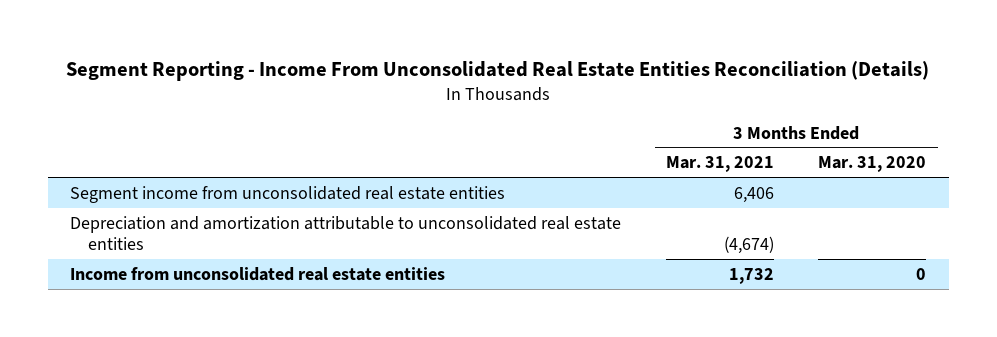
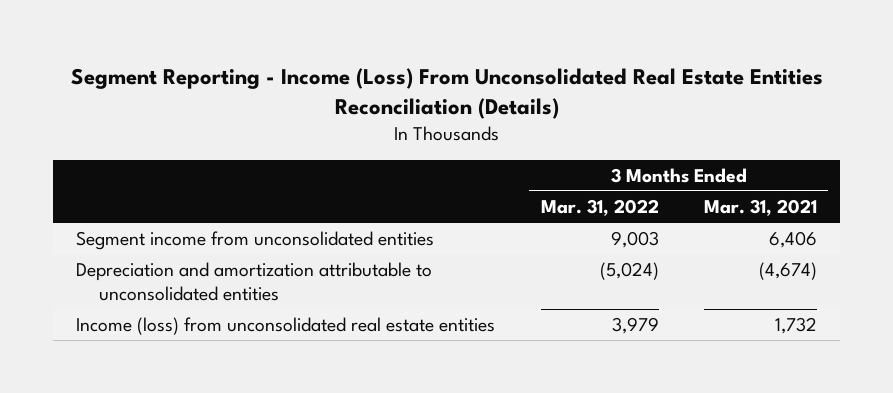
[66,60,930,81] Segment Reporting - Income From Unconsolidated Real Estate Entities Reconciliation (Details) -> [70,67,823,119] Segment Reporting - Income (Loss) From Unconsolidated Real Estate Entities Reconciliation (Details)
[818,156,927,173] Mar. 31, 2020 -> none
none -> [540,198,659,216] Mar. 31, 2022
[70,185,506,203] Segment income from unconsolidated real estate entities -> [76,231,435,251] Segment income from unconsolidated entities
[70,215,622,250] Depreciation and amortization attributable to unconsolidated real estate entities -> [76,262,433,301] Depreciation and amortization attributable to unconsolidated entities
[70,266,446,281] Income from unconsolidated real estate entities -> [76,317,496,336] Income (loss) from unconsolidated real estate entities

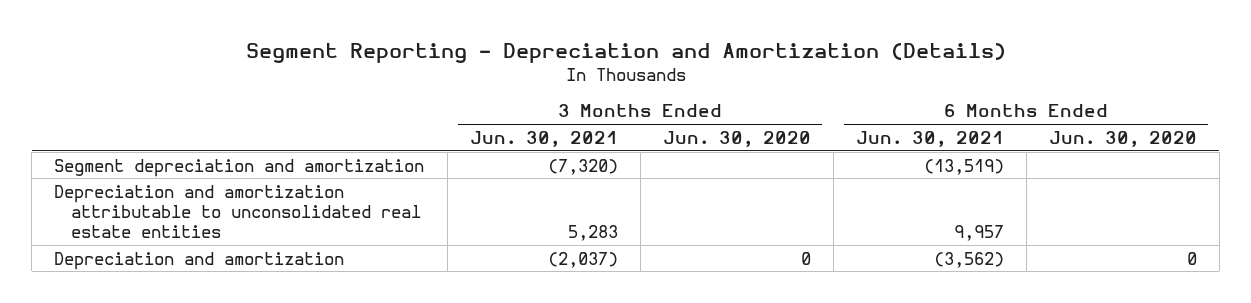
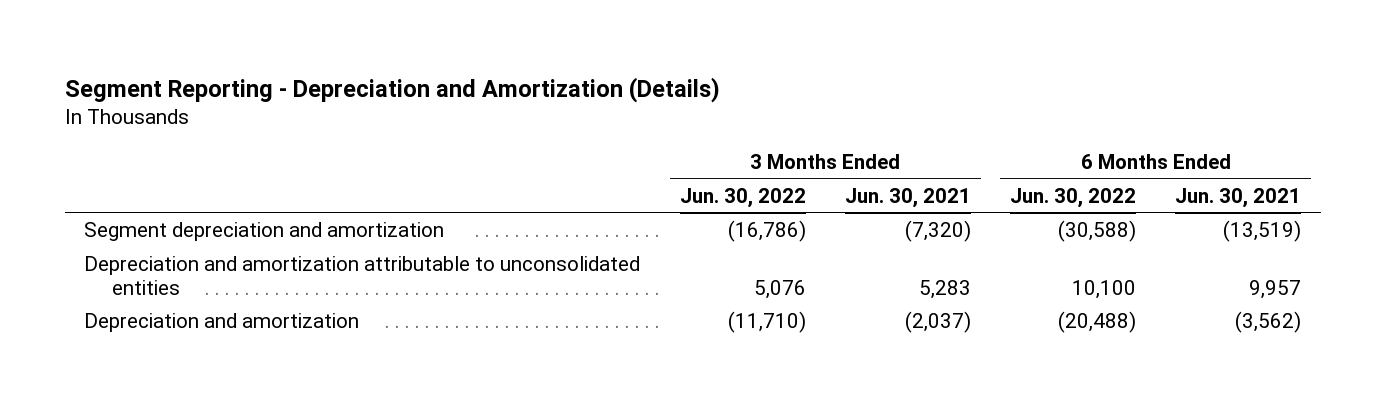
[662,130,811,147] Jun. 30, 2020 -> none
[1048,130,1197,147] Jun. 30, 2020 -> none
none -> [679,187,806,208] Jun. 30, 2022
none -> [1010,187,1137,208] Jun. 30, 2022
[54,184,422,238] Depreciation and amortization attributable to unconsolidated real estate entities -> [84,256,641,295] Depreciation and amortization attributable to unconsolidated entities

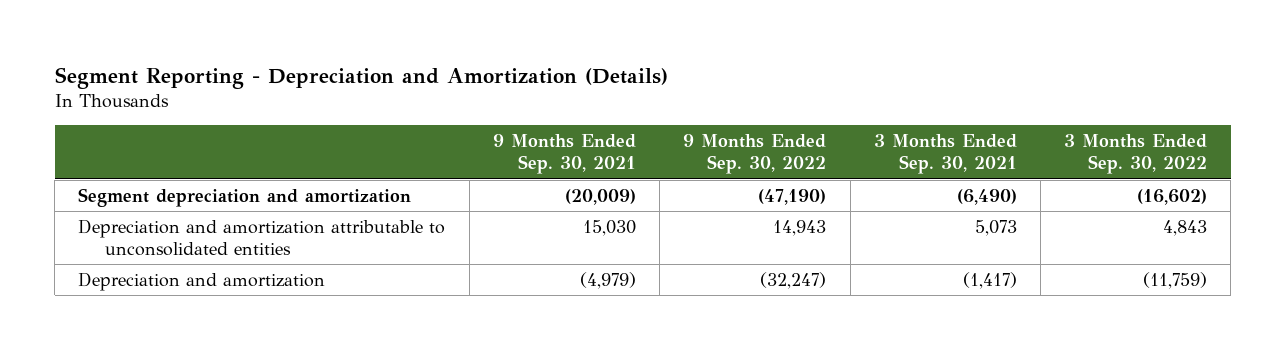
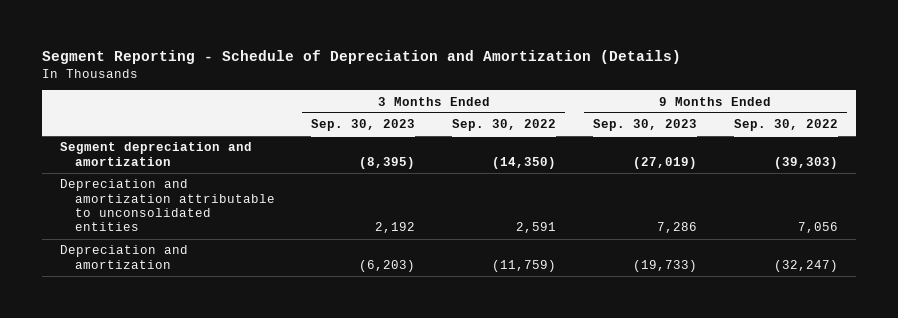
[54,66,668,89] Segment Reporting - Depreciation and Amortization (Details) -> [41,50,681,65] Segment Reporting - Schedule of Depreciation and Amortization (Details)
[492,134,636,175] 9 Months Ended Sep. 30, 2021 -> none
[873,134,1017,175] 3 Months Ended Sep. 30, 2021 -> none
none -> [311,119,416,132] Sep. 30, 2023
none -> [593,119,698,132] Sep. 30, 2023
[758,188,827,205] (47,190) -> [773,156,838,169] (39,303)
[1137,188,1208,205] (16,602) -> [492,156,557,169] (14,350)
[773,219,827,236] 14,943 -> [797,222,838,234] 7,056
[1163,219,1208,236] 4,843 -> [516,222,557,234] 2,591

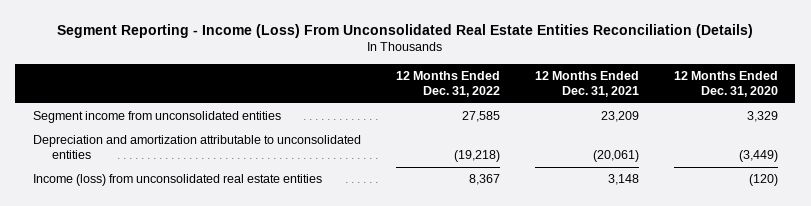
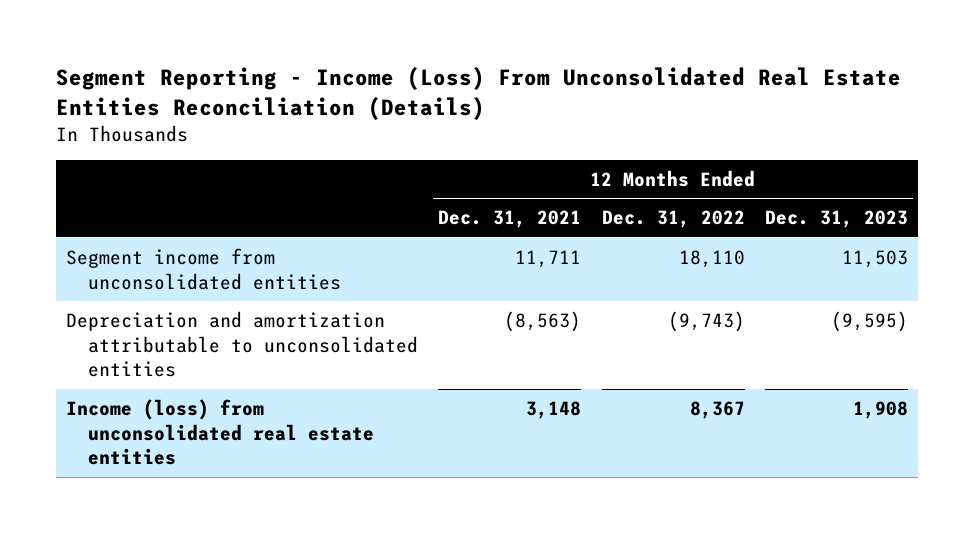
[673,70,778,97] 12 Months Ended Dec. 31, 2020 -> none
none -> [765,210,909,229] Dec. 31, 2023
[461,111,500,123] 27,585 -> [678,249,745,268] 18,110
[600,111,639,123] 23,209 -> [515,249,582,268] 11,711
[453,150,500,163] (19,218) -> [667,310,745,332] (9,743)
[592,150,639,163] (20,061) -> [504,310,582,332] (8,563)

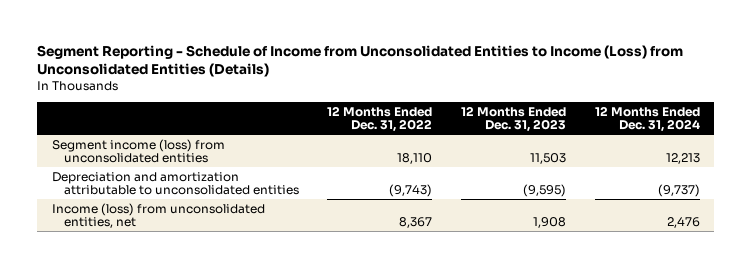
[55,67,901,121] Segment Reporting - Income (Loss) From Unconsolidated Real Estate Entities Reconciliation (Details) -> [37,44,684,78] Segment Reporting - Schedule of Income from Unconsolidated Entities to Income (Loss) from Unconsolidated Entities (Details)
[438,210,582,229] Dec. 31, 2021 -> none
none -> [594,105,700,133] 12 Months Ended Dec. 31, 2024
[65,247,341,290] Segment income from unconsolidated entities -> [51,138,225,164] Segment income (loss) from unconsolidated entities
[65,398,374,466] Income (loss) from unconsolidated real estate entities -> [51,202,265,229] Income (loss) from unconsolidated entities, net

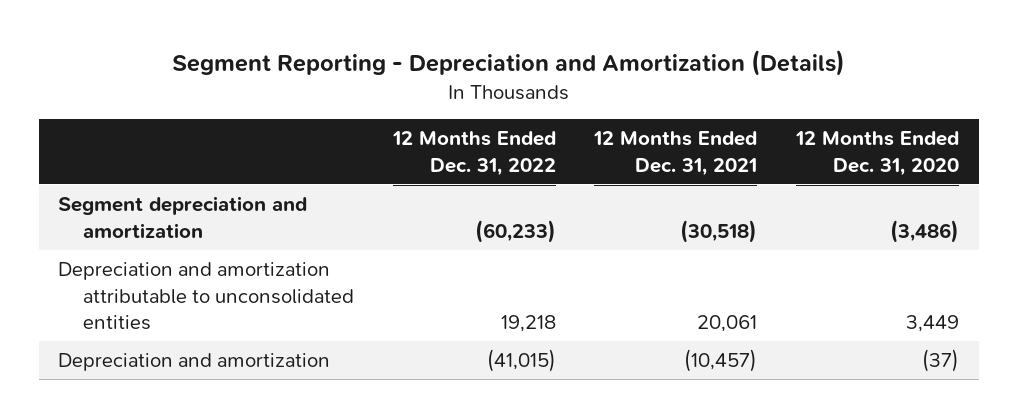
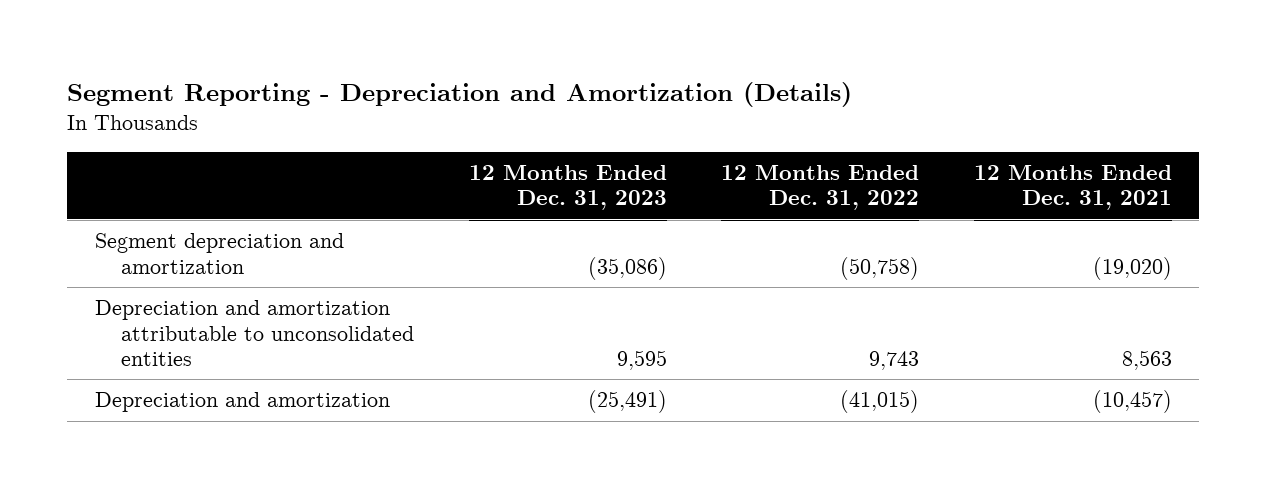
[795,131,960,176] 12 Months Ended Dec. 31, 2020 -> none
none -> [468,165,667,211] 12 Months Ended Dec. 31, 2023
[474,219,556,243] (60,233) -> [840,256,920,280] (50,758)
[680,219,758,243] (30,518) -> [1092,256,1172,280] (19,020)
[500,315,556,333] 19,218 -> [869,350,920,370] 9,743
[697,315,758,333] 20,061 -> [1121,349,1172,370] 8,563

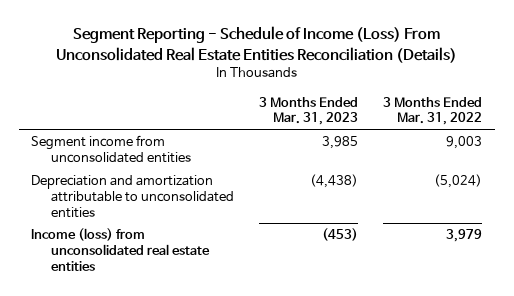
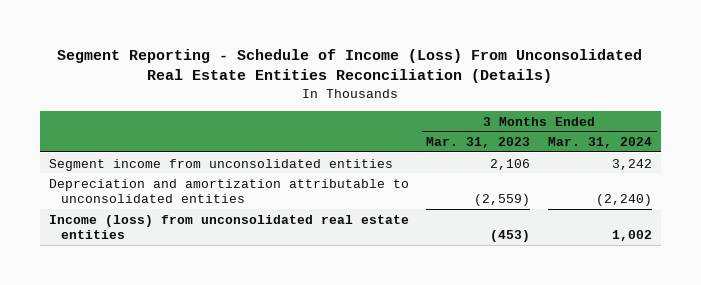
[383,96,483,126] 3 Months Ended Mar. 31, 2022 -> none
none -> [548,137,653,149] Mar. 31, 2024
[322,136,359,150] 3,985 -> [490,158,531,170] 2,106
[310,174,359,189] (4,438) -> [474,193,531,206] (2,559)

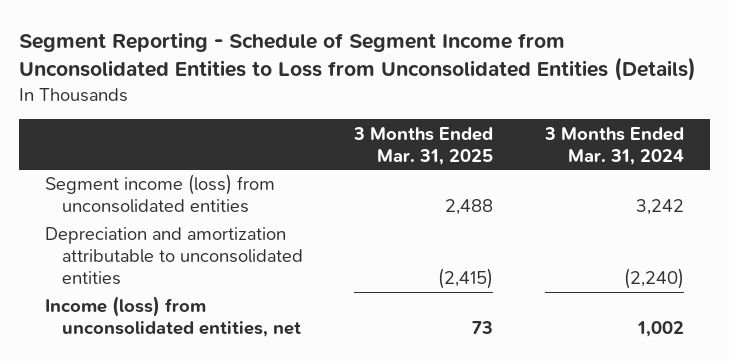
[57,48,643,84] Segment Reporting - Schedule of Income (Loss) From Unconsolidated Real Estate Entities Reconciliation (Details) -> [19,31,697,82] Segment Reporting - Schedule of Segment Income from Unconsolidated Entities to Loss from Unconsolidated Entities (Details)
[426,137,531,149] Mar. 31, 2023 -> none
none -> [353,126,494,165] 3 Months Ended Mar. 31, 2025
[48,158,393,171] Segment income from unconsolidated entities -> [45,174,276,214] Segment income (loss) from unconsolidated entities
[48,214,409,239] Income (loss) from unconsolidated real estate entities -> [45,296,301,338] Income (loss) from unconsolidated entities, net

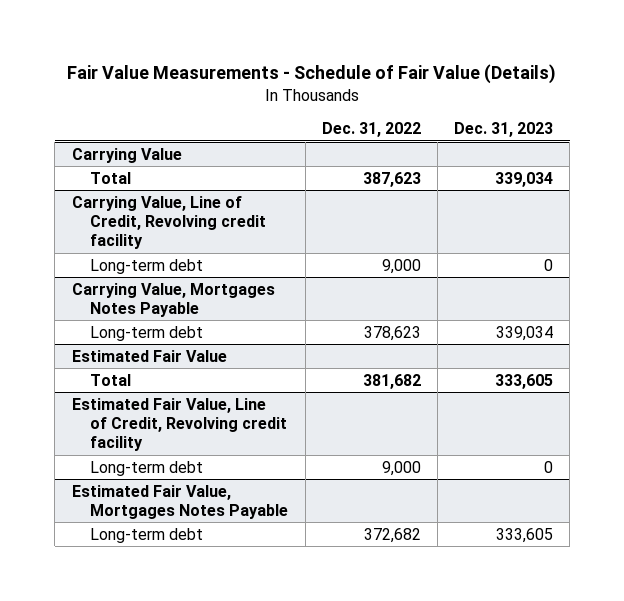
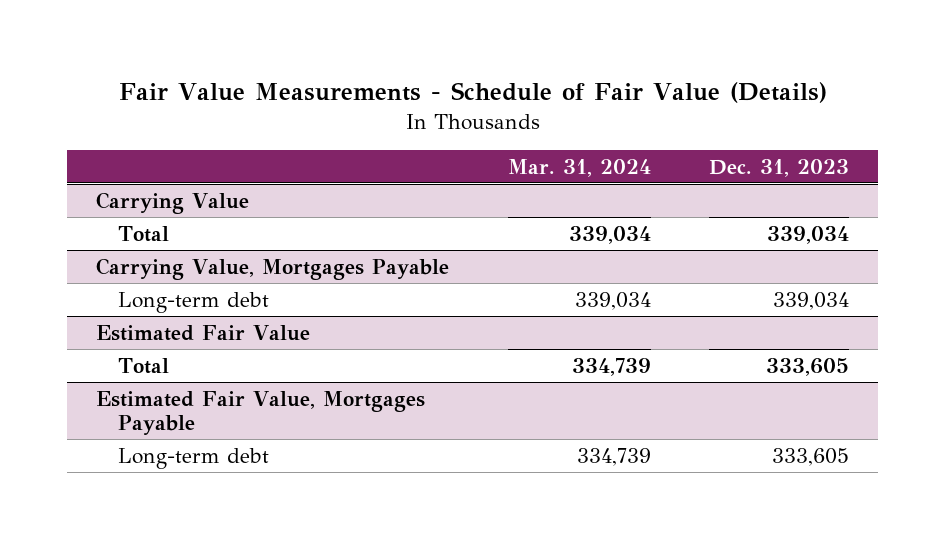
[321,122,421,138] Dec. 31, 2022 -> none
none -> [507,158,651,177] Mar. 31, 2024
[71,195,267,250] Carrying Value, Line of Credit, Revolving credit facility -> none
[90,258,204,274] Long-term debt -> none
[71,282,275,317] Carrying Value, Mortgages Notes Payable -> [96,257,450,280] Carrying Value, Mortgages Payable
[71,397,288,452] Estimated Fair Value, Line of Credit, Revolving credit facility -> none
[90,460,204,476] Long-term debt -> none
[71,484,289,519] Estimated Fair Value, Mortgages Notes Payable -> [96,390,426,436] Estimated Fair Value, Mortgages Payable

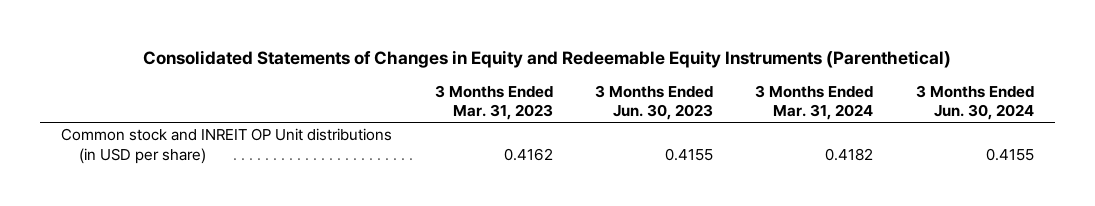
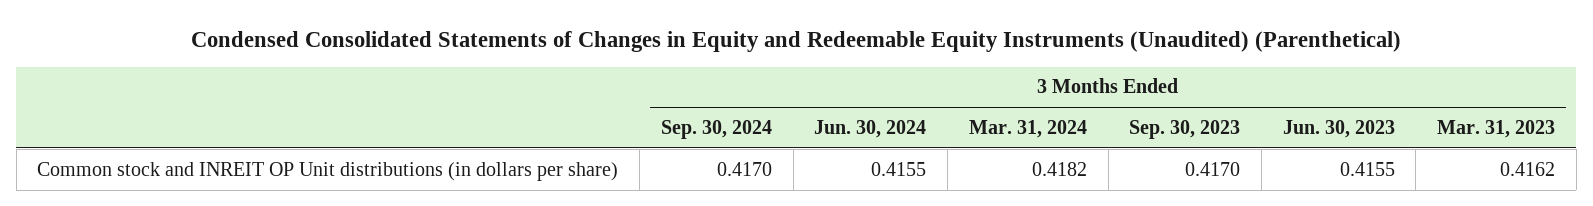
[143,49,952,68] Consolidated Statements of Changes in Equity and Redeemable Equity Instruments (Parenthetical) -> [191,30,1402,52] Condensed Consolidated Statements of Changes in Equity and Redeemable Equity Instruments (Unaudited) (Parenthetical)
none -> [660,119,772,139] Sep. 30, 2024
none -> [1129,119,1241,139] Sep. 30, 2023
[61,128,393,164] Common stock and INREIT OP Unit distributions (in USD per share) -> [37,161,619,181] Common stock and INREIT OP Unit distributions (in dollars per share)

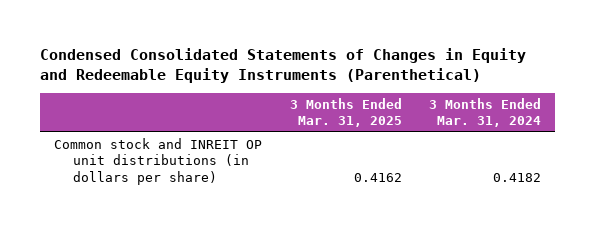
[191,30,1402,52] Condensed Consolidated Statements of Changes in Equity and Redeemable Equity Instruments (Unaudited) (Parenthetical) -> [40,48,527,84] Condensed Consolidated Statements of Changes in Equity and Redeemable Equity Instruments (Parenthetical)
[660,119,772,139] Sep. 30, 2024 -> none
[814,119,927,138] Jun. 30, 2024 -> none
[1129,119,1241,139] Sep. 30, 2023 -> none
[1282,119,1395,138] Jun. 30, 2023 -> none
[1437,119,1556,138] Mar. 31, 2023 -> none
none -> [289,97,402,128] 3 Months Ended Mar. 31, 2025
[37,161,619,181] Common stock and INREIT OP Unit distributions (in dollars per share) -> [54,137,263,185] Common stock and INREIT OP unit distributions (in dollars per share)

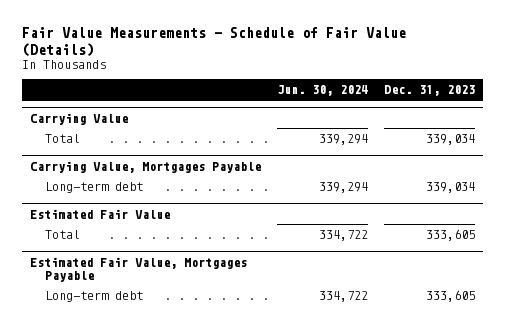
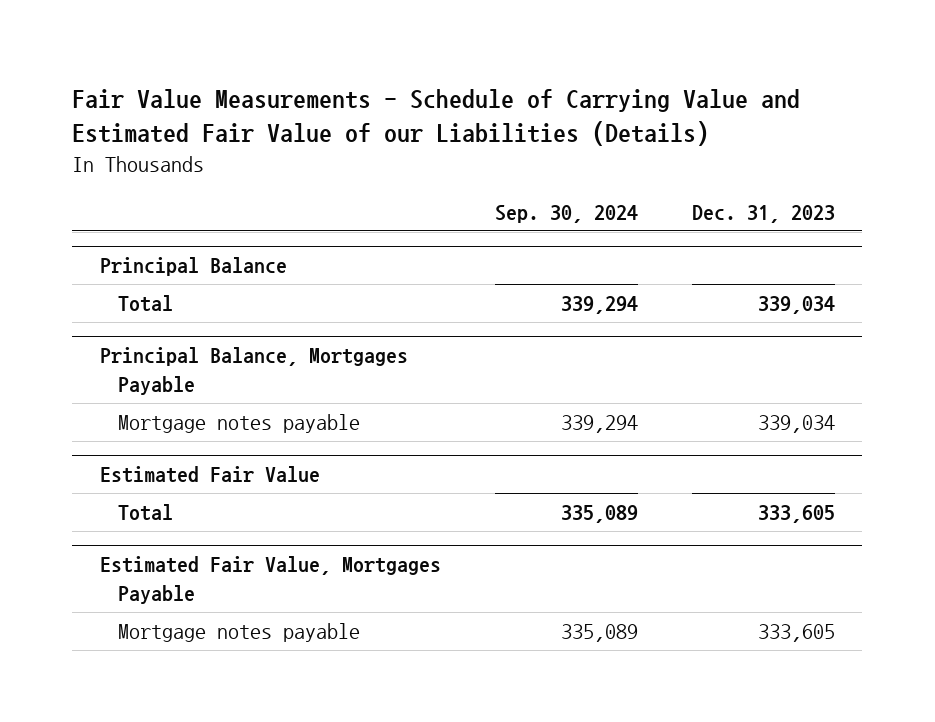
[22,27,407,57] Fair Value Measurements - Schedule of Fair Value (Details) -> [72,88,801,146] Fair Value Measurements - Schedule of Carrying Value and Estimated Fair Value of our Liabilities (Details)
[277,85,369,97] Jun. 30, 2024 -> none
none -> [494,204,638,223] Sep. 30, 2024
[30,112,129,125] Carrying Value -> [99,257,287,277] Principal Balance
[30,160,262,173] Carrying Value, Mortgages Payable -> none
none -> [99,347,408,395] Principal Balance, Mortgages Payable
[45,182,144,194] Long-term debt -> [117,414,360,434] Mortgage notes payable
[45,291,144,303] Long-term debt -> [117,623,360,643] Mortgage notes payable

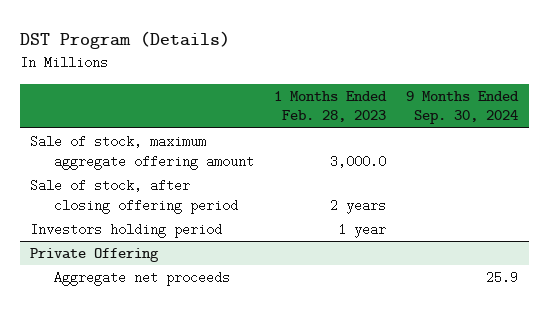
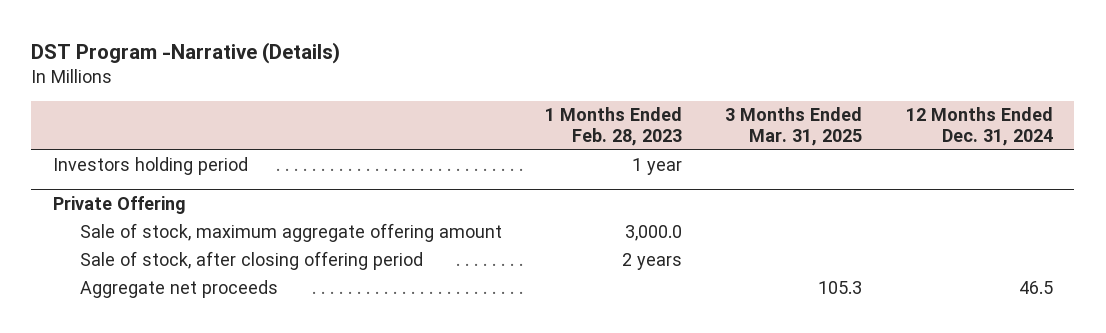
[20,31,231,50] DST Program (Details) -> [31,41,341,64] DST Program -Narrative (Details)
[406,90,520,125] 9 Months Ended Sep. 30, 2024 -> none
none -> [725,106,863,147] 3 Months Ended Mar. 31, 2025
none -> [905,106,1053,147] 12 Months Ended Dec. 31, 2024
[30,135,255,170] Sale of stock, maximum aggregate offering amount -> none
[30,179,239,214] Sale of stock, after closing offering period -> none
none -> [79,223,502,243] Sale of stock, maximum aggregate offering amount
none -> [79,251,423,271] Sale of stock, after closing offering period

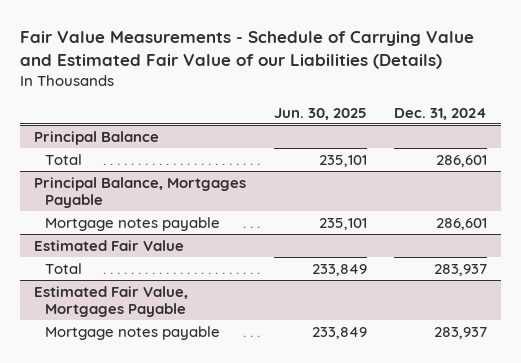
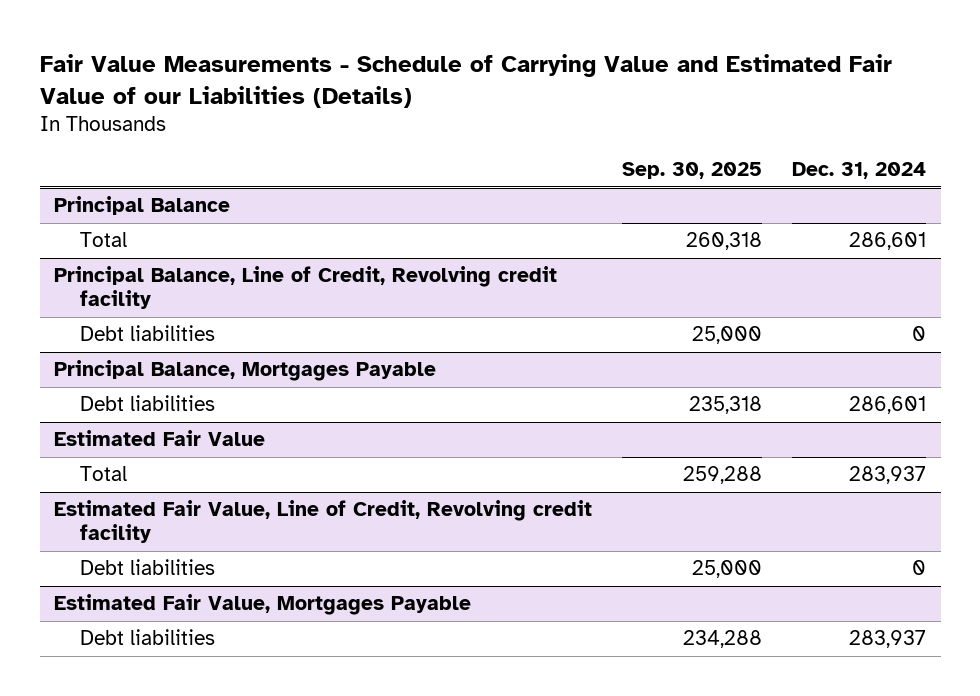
[273,107,367,120] Jun. 30, 2025 -> none
none -> [622,162,763,180] Sep. 30, 2025
none -> [54,266,558,310] Principal Balance, Line of Credit, Revolving credit facility
none -> [80,325,216,342] Debt liabilities
[45,216,221,231] Mortgage notes payable -> [80,395,216,412] Debt liabilities
none -> [54,500,593,544] Estimated Fair Value, Line of Credit, Revolving credit facility
none -> [80,559,216,576] Debt liabilities
[45,325,221,340] Mortgage notes payable -> [80,629,216,646] Debt liabilities

